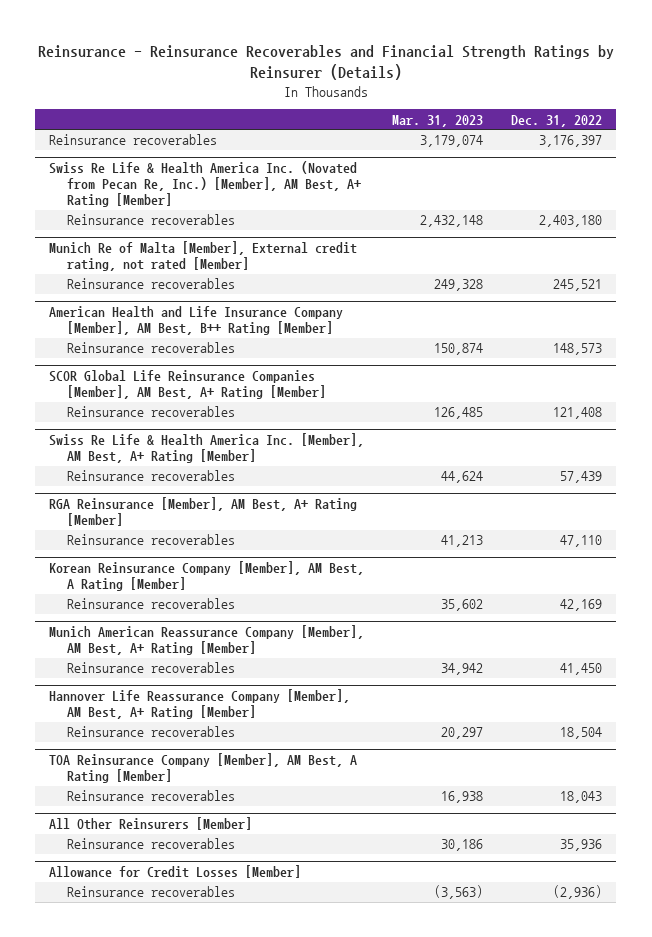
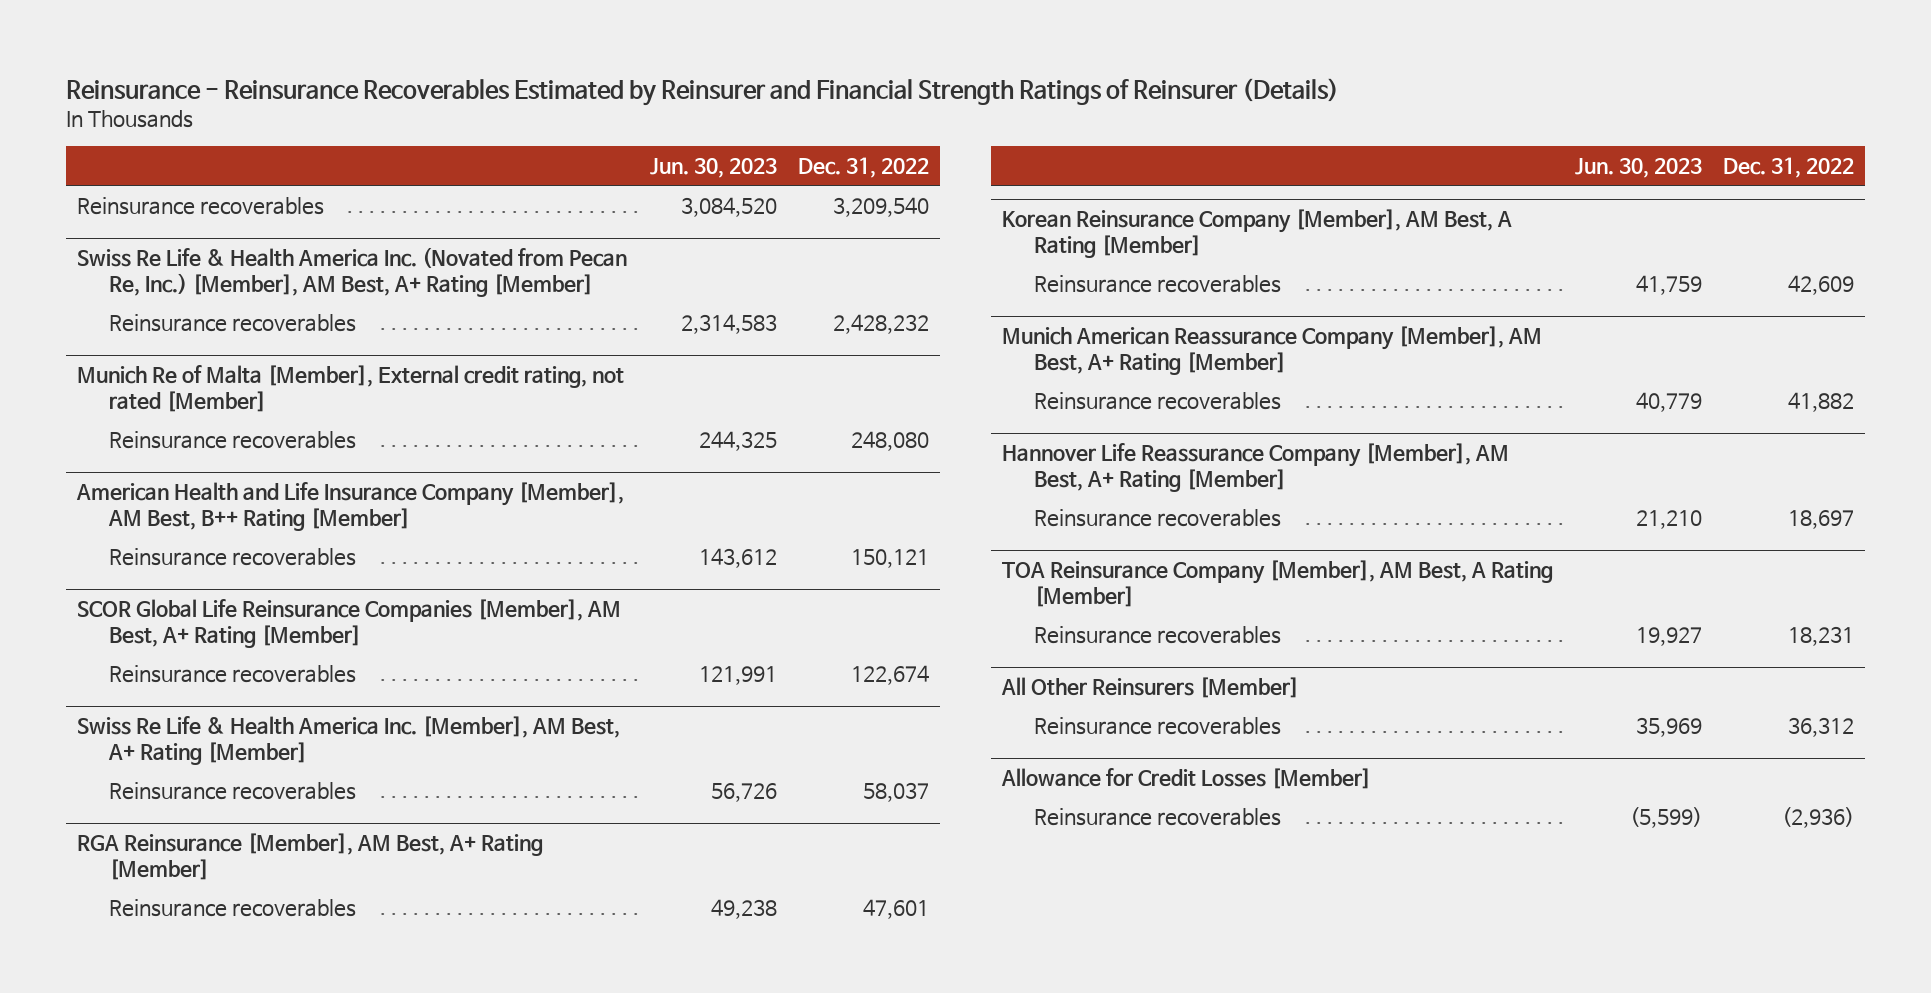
[37,45,614,81] Reinsurance - Reinsurance Recoverables and Financial Strength Ratings by Reinsurer (Details) -> [66,78,1340,107] Reinsurance - Reinsurance Recoverables Estimated by Reinsurer and Financial Strength Ratings of Reinsurer (Details)
[392,114,484,127] Mar. 31, 2023 -> none
none -> [649,158,777,179] Jun. 30, 2023
[539,135,603,148] 3,176,397 -> [833,196,930,217] 3,209,540
[539,215,603,228] 2,403,180 -> [833,313,930,334] 2,428,232
[553,279,603,292] 245,521 -> [851,430,930,451] 248,080
[553,343,603,356] 148,573 -> [851,548,930,568] 150,121
[553,407,603,420] 121,408 -> [851,664,930,685] 122,674
[560,471,603,484] 57,439 -> [863,781,930,802] 58,037
[560,535,603,548] 47,110 -> [863,898,930,919] 47,601
[560,599,603,612] 42,169 -> [1788,274,1855,295] 42,609
[560,663,603,676] 41,450 -> [1788,391,1855,412] 41,882
[560,727,603,740] 18,504 -> [1788,509,1855,529] 18,697
[560,791,603,804] 18,043 -> [1788,625,1855,646] 18,231
[560,839,603,852] 35,936 -> [1788,716,1855,737] 36,312

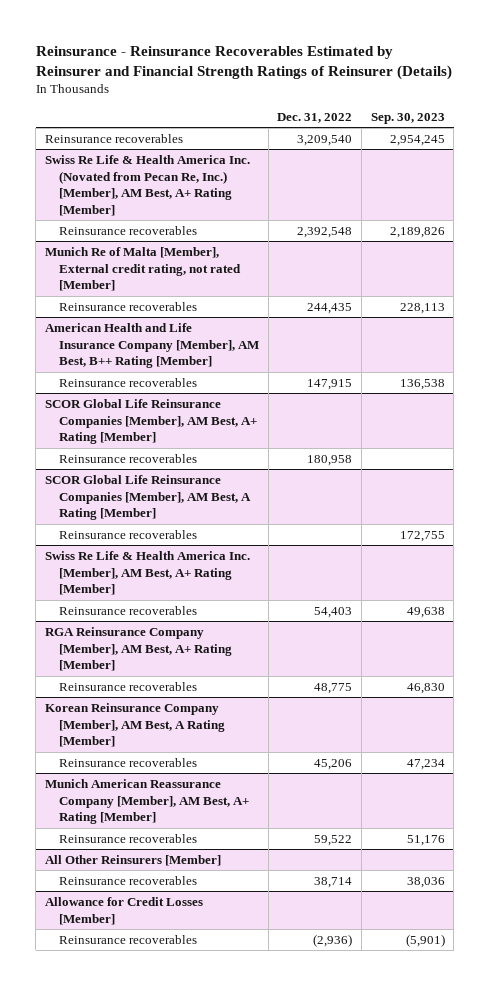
[649,158,777,179] Jun. 30, 2023 -> none
none -> [370,113,445,125] Sep. 30, 2023
[833,313,930,334] 2,428,232 -> [297,226,353,238] 2,392,548
[851,430,930,451] 248,080 -> [307,302,353,314] 244,435
[851,548,930,568] 150,121 -> [307,378,353,390] 147,915
[851,664,930,685] 122,674 -> [307,454,353,466] 180,958
none -> [44,474,252,521] SCOR Global Life Reinsurance Companies [Member], AM Best, A Rating [Member]
none -> [59,529,198,539] Reinsurance recoverables
[863,781,930,802] 58,037 -> [314,606,353,618] 54,403
[76,832,543,881] RGA Reinsurance [Member], AM Best, A+ Rating [Member] -> [44,626,233,672] RGA Reinsurance Company [Member], AM Best, A+ Rating [Member]
[863,898,930,919] 47,601 -> [314,682,353,694] 48,775
[1788,274,1855,295] 42,609 -> [314,758,353,770] 45,206
[1002,442,1510,493] Hannover Life Reassurance Company [Member], AM Best, A+ Rating [Member] -> none
[1034,508,1282,527] Reinsurance recoverables -> none
[1002,559,1554,608] TOA Reinsurance Company [Member], AM Best, A Rating [Member] -> none
[1034,625,1282,644] Reinsurance recoverables -> none
[1788,391,1855,412] 41,882 -> [314,834,353,846] 59,522
[1788,716,1855,737] 36,312 -> [314,876,353,888] 38,714

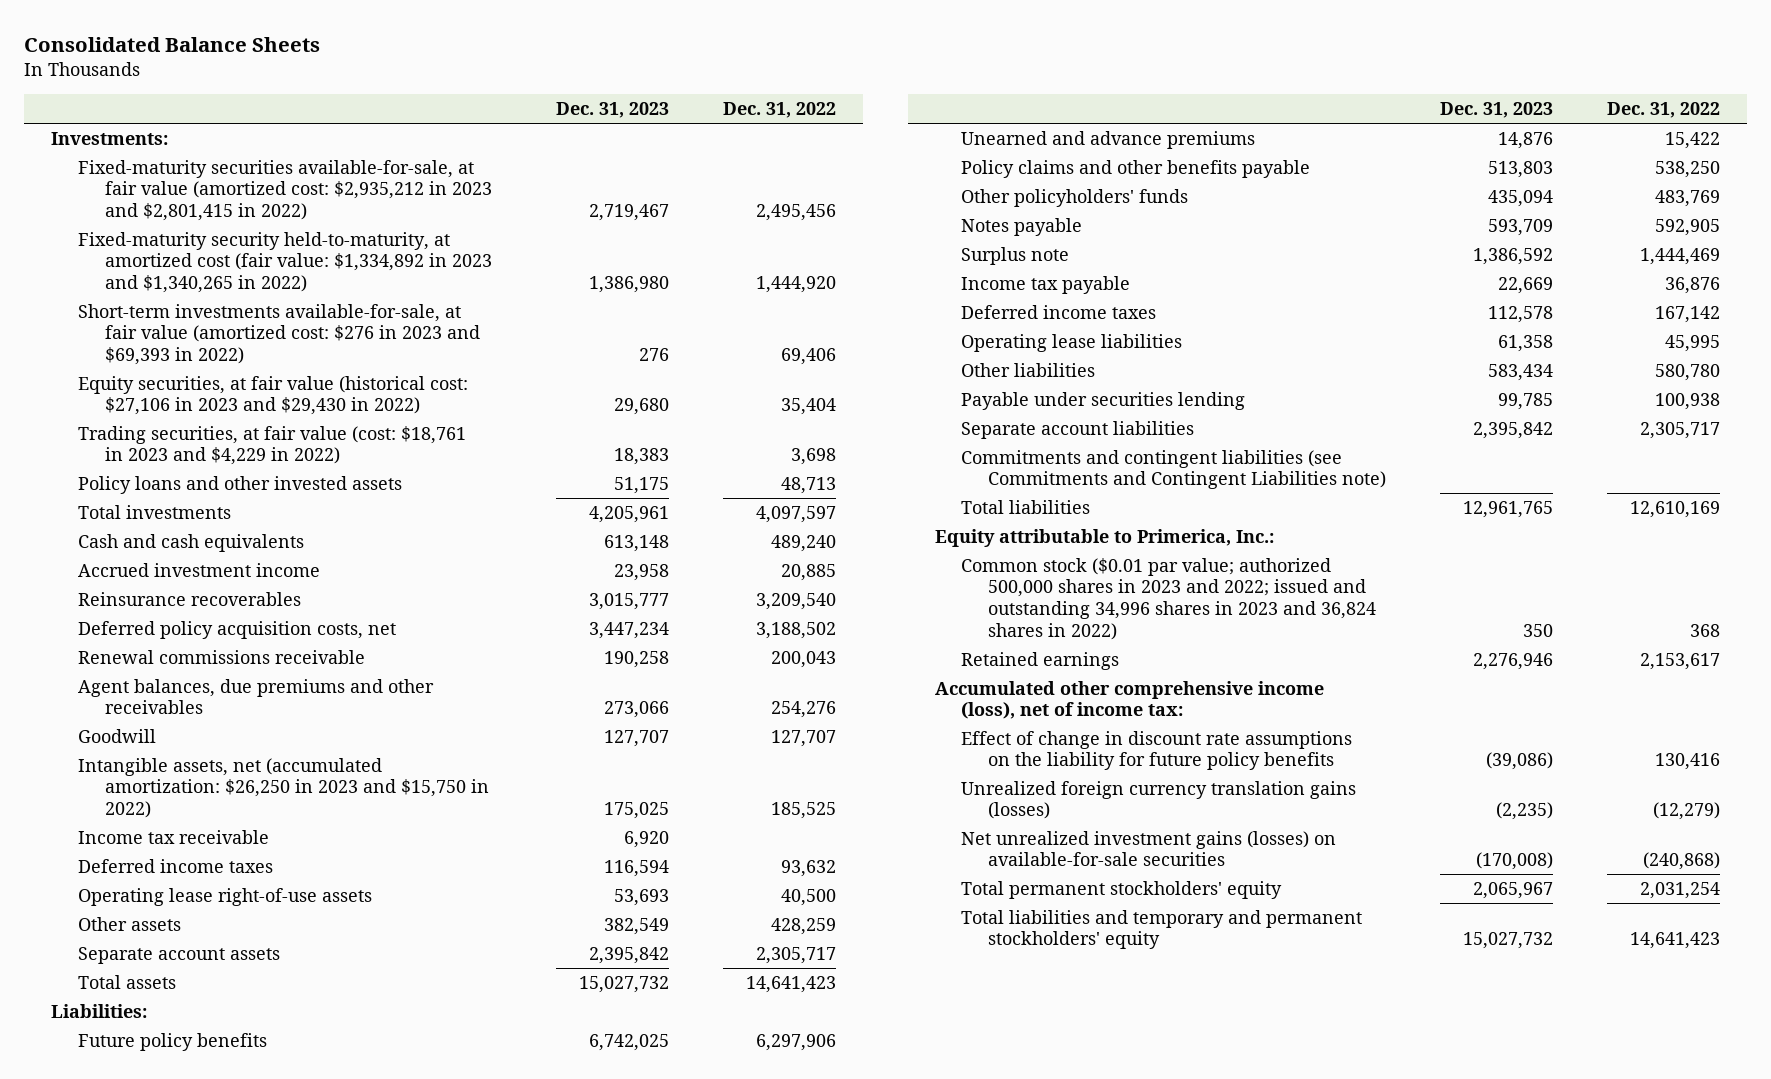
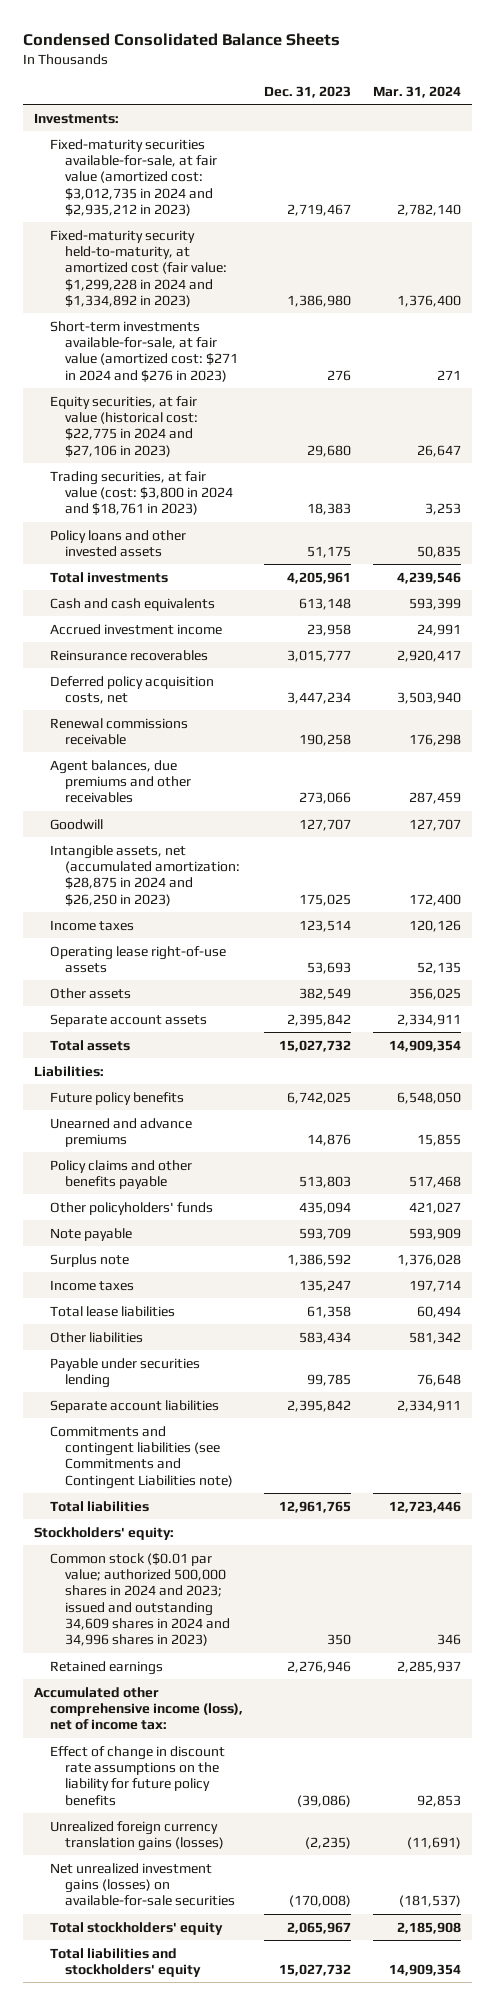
[24,37,321,53] Consolidated Balance Sheets -> [23,33,341,47] Condensed Consolidated Balance Sheets
[723,102,837,119] Dec. 31, 2022 -> none
none -> [373,85,462,98] Mar. 31, 2024
[77,159,492,222] Fixed-maturity securities available-for-sale, at fair value (amortized cost: $2,935,212 in 2023 and $2,801,415 in 2022) -> [49,138,218,216] Fixed-maturity securities available-for-sale, at fair value (amortized cost: $3,012,735 in 2024 and $2,935,212 in 2023)
[77,231,492,294] Fixed-maturity security held-to-maturity, at amortized cost (fair value: $1,334,892 in 2023 and $1,340,265 in 2022) -> [49,229,228,307] Fixed-maturity security held-to-maturity, at amortized cost (fair value: $1,299,228 in 2024 and $1,334,892 in 2023)
[77,303,480,366] Short-term investments available-for-sale, at fair value (amortized cost: $276 in 2023 and $69,393 in 2022) -> [49,320,239,382] Short-term investments available-for-sale, at fair value (amortized cost: $271 in 2024 and $276 in 2023)
[77,375,468,416] Equity securities, at fair value (historical cost: $27,106 in 2023 and $29,430 in 2022) -> [49,395,199,457] Equity securities, at fair value (historical cost: $22,775 in 2024 and $27,106 in 2023)
[77,425,466,466] Trading securities, at fair value (cost: $18,761 in 2023 and $4,229 in 2022) -> [49,470,234,516] Trading securities, at fair value (cost: $3,800 in 2024 and $18,761 in 2023)
[77,858,273,873] Deferred income taxes -> none
[77,757,489,819] Intangible assets, net (accumulated amortization: $26,250 in 2023 and $15,750 in 2022) -> [49,844,241,906] Intangible assets, net (accumulated amortization: $28,875 in 2024 and $26,250 in 2023)
[77,829,269,844] Income tax receivable -> [49,919,134,931] Income taxes
[624,830,670,848] 6,920 -> [299,919,352,932] 123,514
[961,217,1083,236] Notes payable -> [49,1227,132,1241] Note payable
[961,304,1157,319] Deferred income taxes -> none
[961,275,1131,294] Income tax payable -> [49,1279,134,1291] Income taxes
[1497,276,1553,294] 22,669 -> [299,1279,352,1292] 135,247
[961,333,1183,352] Operating lease liabilities -> [49,1305,175,1317] Total lease liabilities
[934,528,1274,547] Equity attributable to Primerica, Inc.: -> [34,1526,175,1540] Stockholders' equity:
[961,557,1377,640] Common stock ($0.01 par value; authorized 500,000 shares in 2023 and 2022; issued and outstanding 34,996 shares in 2023 and 36,824 shares in 2022) -> [49,1552,231,1647] Common stock ($0.01 par value; authorized 500,000 shares in 2024 and 2023; issued and outstanding 34,609 shares in 2024 and 34,996 shares in 2023)
[961,880,1283,899] Total permanent stockholders' equity -> [49,1921,223,1935] Total stockholders' equity
[961,909,1363,950] Total liabilities and temporary and permanent stockholders' equity -> [49,1947,202,1977] Total liabilities and stockholders' equity

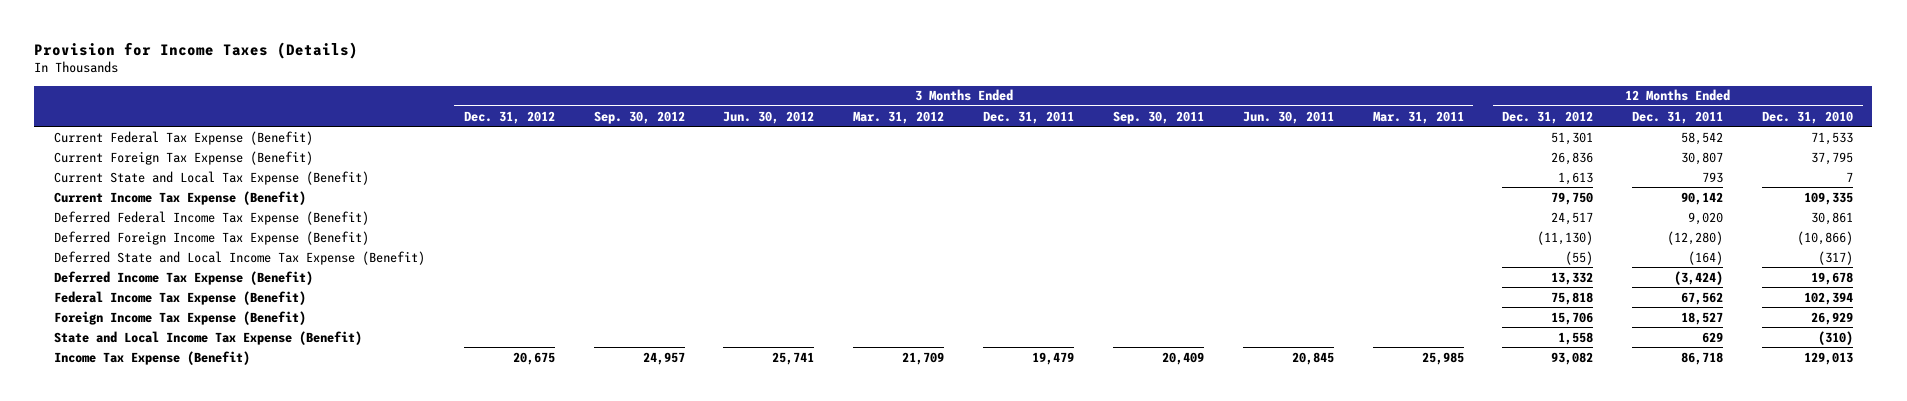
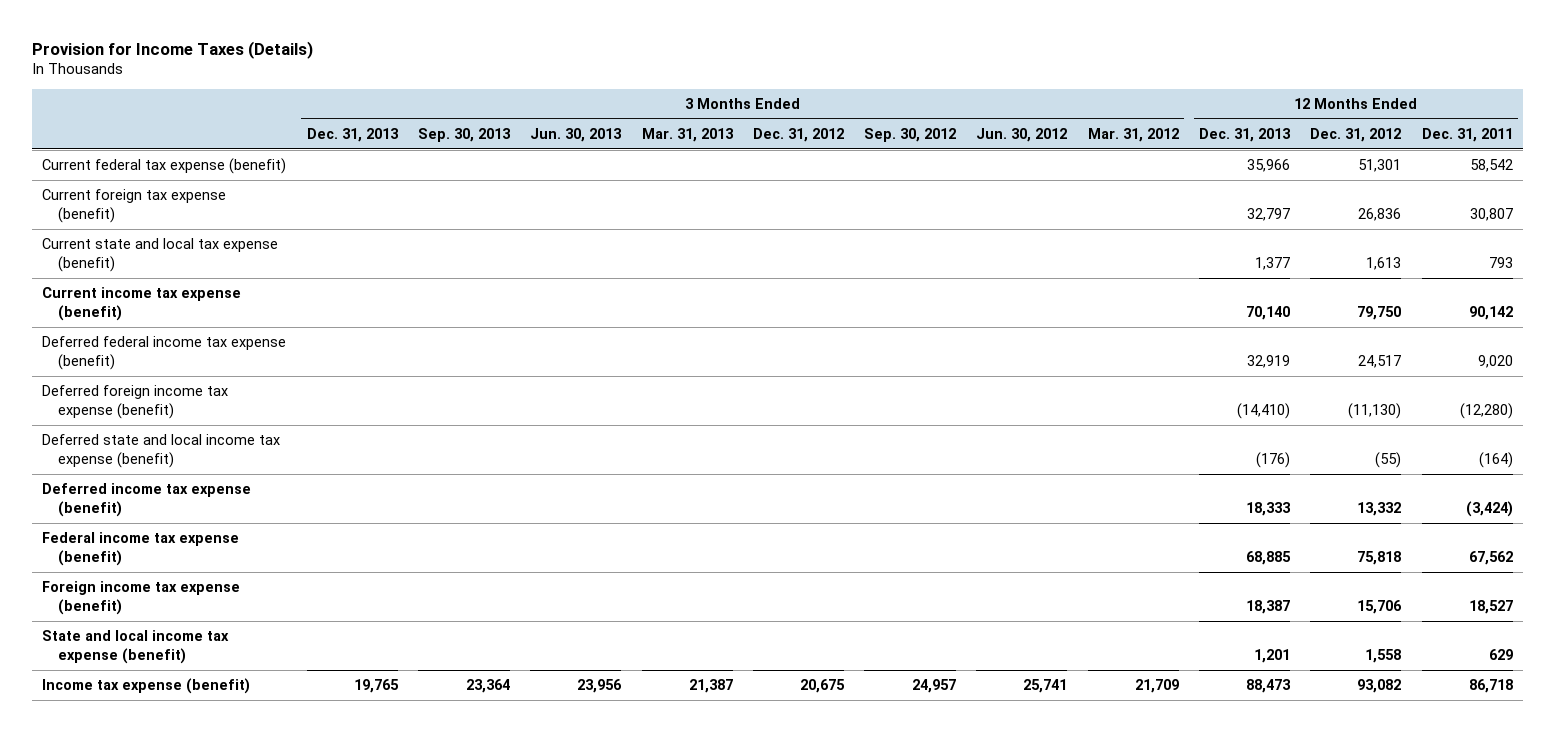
[983,110,1075,124] Dec. 31, 2011 -> none
[1112,110,1204,124] Sep. 30, 2011 -> none
[1242,110,1334,124] Jun. 30, 2011 -> none
[1372,110,1464,124] Mar. 31, 2011 -> none
[1762,110,1854,124] Dec. 31, 2010 -> none
none -> [306,127,399,142] Dec. 31, 2013
none -> [417,127,511,142] Sep. 30, 2013
none -> [530,127,623,142] Jun. 30, 2013
none -> [641,127,734,142] Mar. 31, 2013
none -> [1199,127,1292,142] Dec. 31, 2013
[53,130,313,145] Current Federal Tax Expense (Benefit) -> [42,158,287,175] Current federal tax expense (benefit)
[53,150,313,165] Current Foreign Tax Expense (Benefit) -> [42,189,227,223] Current foreign tax expense (benefit)
[53,170,369,185] Current State and Local Tax Expense (Benefit) -> [42,238,279,272] Current state and local tax expense (benefit)
[53,190,306,205] Current Income Tax Expense (Benefit) -> [42,287,242,321] Current income tax expense (benefit)
[53,210,369,225] Deferred Federal Income Tax Expense (Benefit) -> [42,336,287,370] Deferred federal income tax expense (benefit)
[53,230,369,245] Deferred Foreign Income Tax Expense (Benefit) -> [42,385,229,419] Deferred foreign income tax expense (benefit)
[53,250,425,265] Deferred State and Local Income Tax Expense (Benefit) -> [42,434,281,468] Deferred state and local income tax expense (benefit)
[53,270,313,285] Deferred Income Tax Expense (Benefit) -> [42,483,252,517] Deferred income tax expense (benefit)
[53,290,306,305] Federal Income Tax Expense (Benefit) -> [42,532,240,566] Federal income tax expense (benefit)
[53,310,306,325] Foreign Income Tax Expense (Benefit) -> [42,581,241,615] Foreign income tax expense (benefit)
[53,330,362,345] State and Local Income Tax Expense (Benefit) -> [42,630,230,664] State and local income tax expense (benefit)
[53,350,250,365] Income Tax Expense (Benefit) -> [42,678,251,695] Income tax expense (benefit)

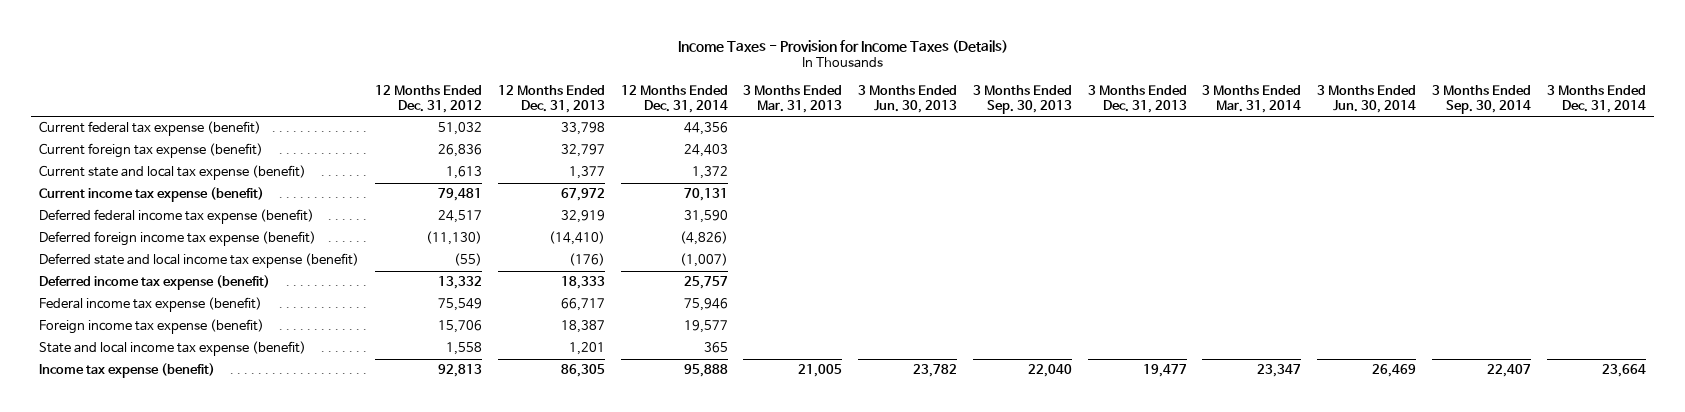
[32,40,314,59] Provision for Income Taxes (Details) -> [677,39,1008,53] Income Taxes - Provision for Income Taxes (Details)
[752,127,844,142] Dec. 31, 2012 -> none
[864,127,957,142] Sep. 30, 2012 -> none
[976,127,1068,142] Jun. 30, 2012 -> none
[1087,127,1179,142] Mar. 31, 2012 -> none
[1421,127,1513,142] Dec. 31, 2011 -> none
none -> [620,84,728,113] 12 Months Ended Dec. 31, 2014
none -> [1202,84,1302,113] 3 Months Ended Mar. 31, 2014
none -> [1317,84,1417,113] 3 Months Ended Jun. 30, 2014
none -> [1432,84,1532,114] 3 Months Ended Sep. 30, 2014
none -> [1546,84,1646,113] 3 Months Ended Dec. 31, 2014
[1247,159,1291,173] 35,966 -> [560,122,605,136] 33,798
[1358,159,1402,173] 51,301 -> [438,122,483,136] 51,032
[1246,305,1291,320] 70,140 -> [560,188,605,202] 67,972
[1357,305,1402,320] 79,750 -> [438,188,483,202] 79,481
[1246,550,1292,565] 68,885 -> [560,298,605,312] 66,717
[1357,550,1402,565] 75,818 -> [438,298,483,312] 75,549
[353,679,399,694] 19,765 -> [1142,364,1187,378] 19,477
[465,679,510,694] 23,364 -> [1027,364,1072,378] 22,040
[577,679,623,694] 23,956 -> [913,364,958,378] 23,782
[688,679,733,694] 21,387 -> [798,364,843,378] 21,005
[1246,679,1292,694] 88,473 -> [560,364,605,378] 86,305
[1357,679,1402,694] 93,082 -> [438,364,483,378] 92,813

